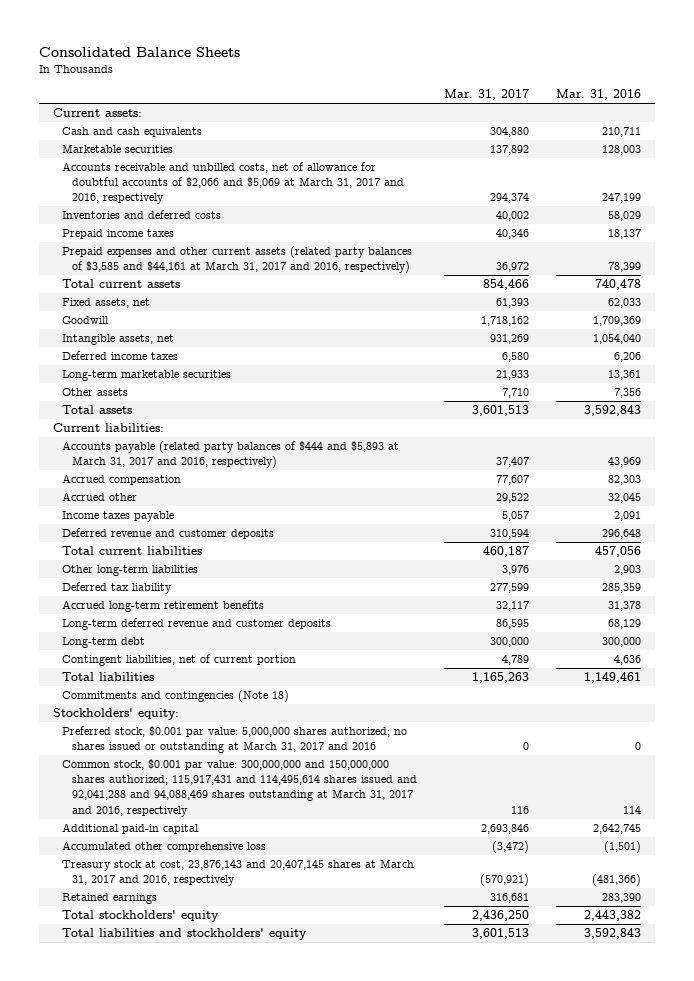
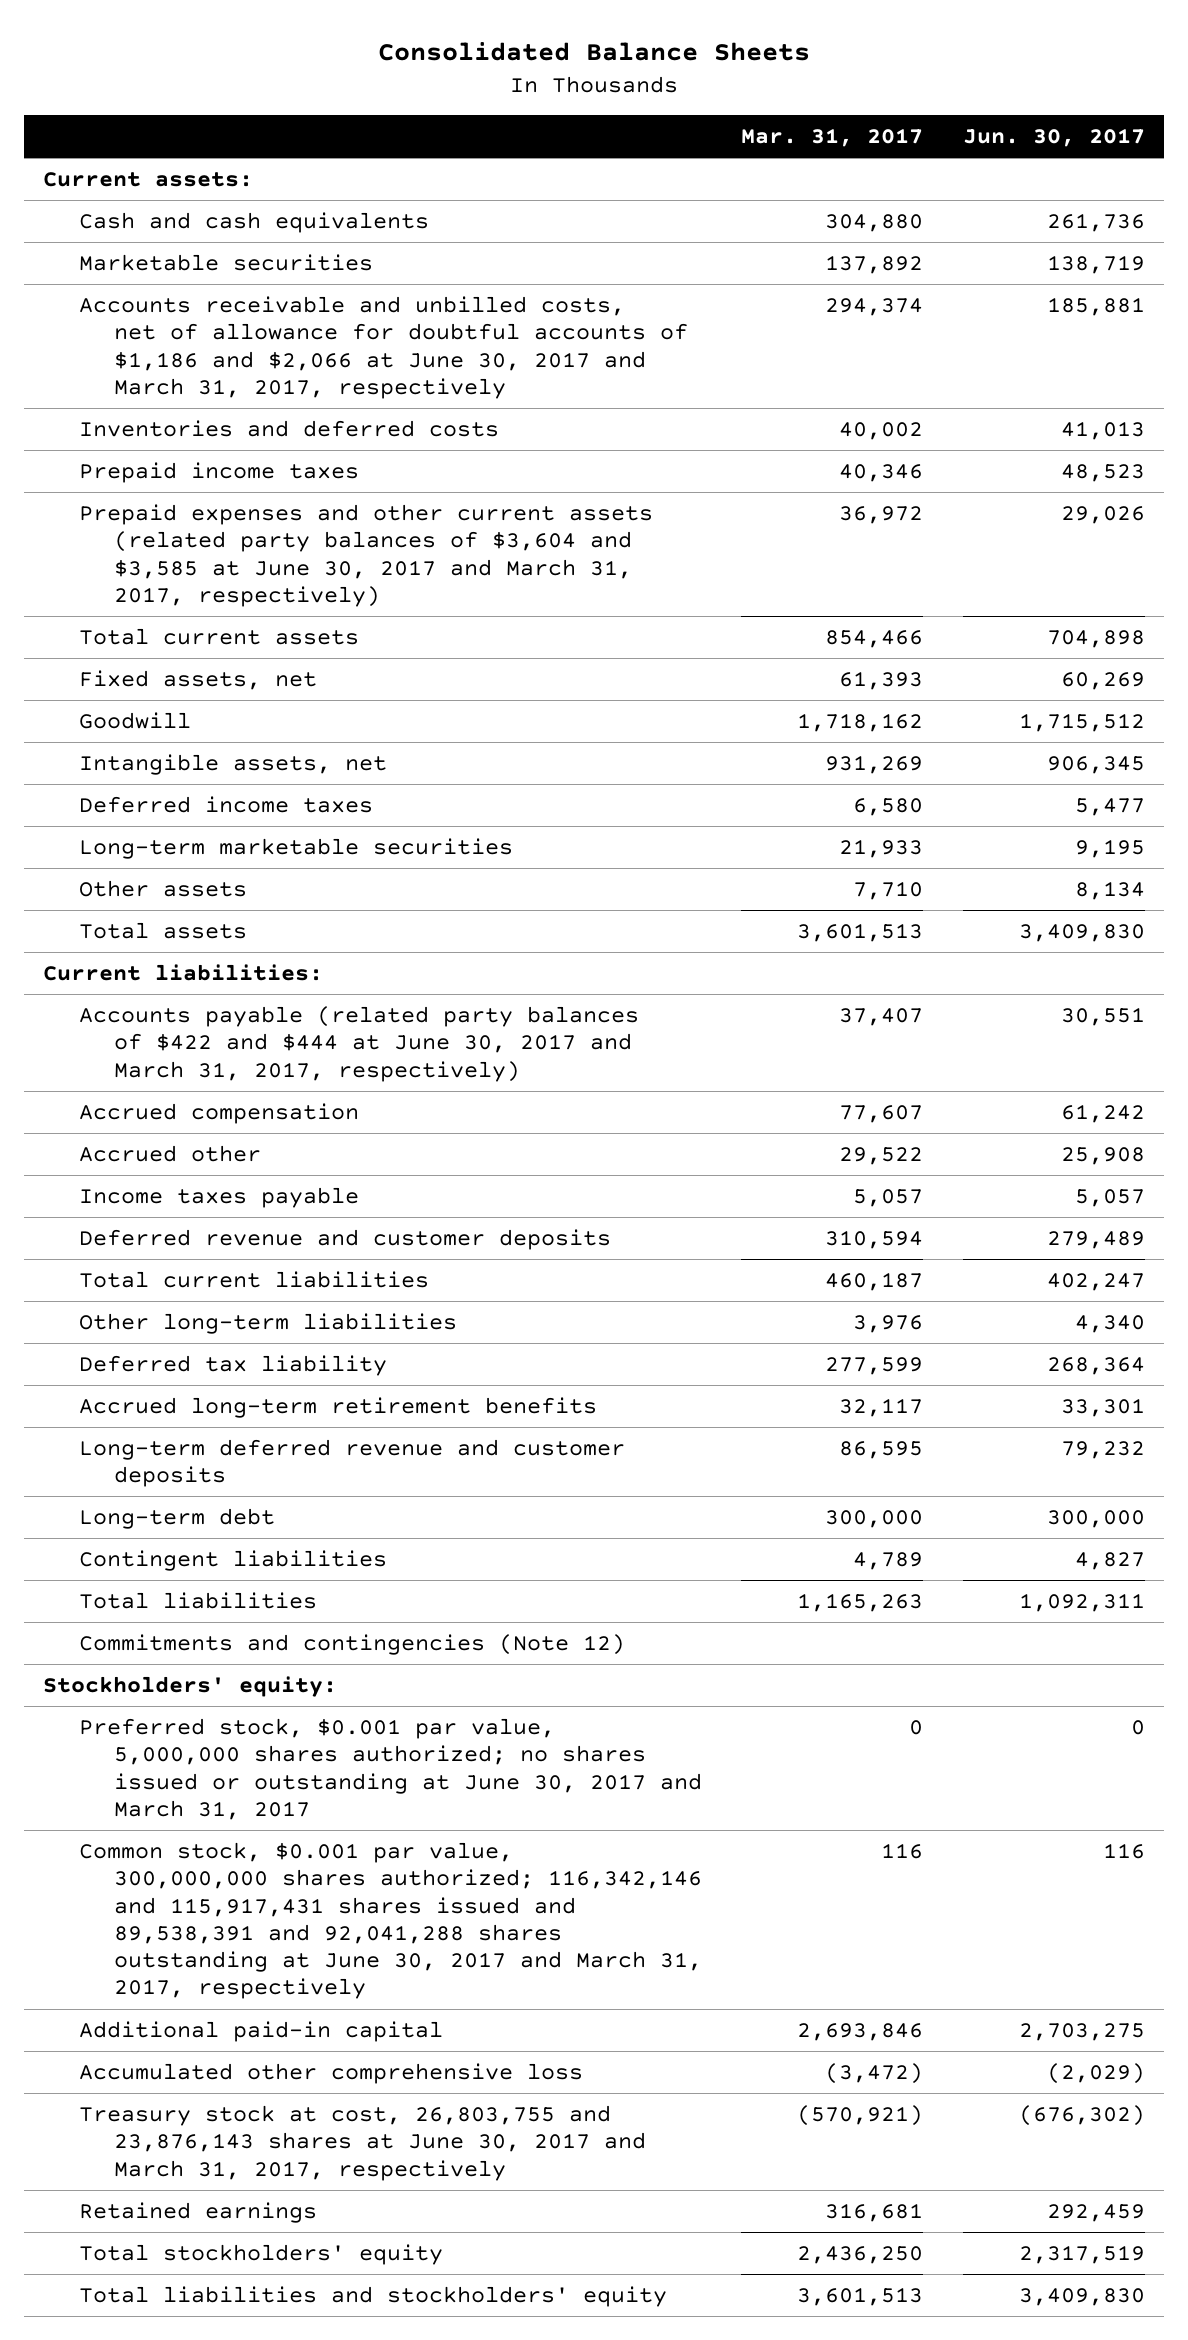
[556,89,642,101] Mar. 31, 2016 -> none
none -> [962,128,1145,148] Jun. 30, 2017
[62,162,404,205] Accounts receivable and unbilled costs, net of allowance for doubtful accounts of $2,066 and $5,069 at March 31, 2017 and 2016, respectively -> [78,295,688,399] Accounts receivable and unbilled costs, net of allowance for doubtful accounts of $1,186 and $2,066 at June 30, 2017 and March 31, 2017, respectively
[62,246,413,274] Prepaid expenses and other current assets (related party balances of $3,585 and $44,161 at March 31, 2017 and 2016, respectively) -> [78,503,653,607] Prepaid expenses and other current assets (related party balances of $3,604 and $3,585 at June 30, 2017 and March 31, 2017, respectively)
[62,441,400,469] Accounts payable (related party balances of $444 and $5,893 at March 31, 2017 and 2016, respectively) -> [78,1005,639,1082] Accounts payable (related party balances of $422 and $444 at June 30, 2017 and March 31, 2017, respectively)
[62,654,297,667] Contingent liabilities, net of current portion -> [78,1549,387,1571] Contingent liabilities
[62,690,290,703] Commitments and contingencies (Note 18) -> [78,1633,625,1655] Commitments and contingencies (Note 12)
[62,726,408,754] Preferred stock, $0.001 par value: 5,000,000 shares authorized; no shares issued or outstanding at March 31, 2017 and 2016 -> [78,1717,702,1820] Preferred stock, $0.001 par value, 5,000,000 shares authorized; no shares issued or outstanding at June 30, 2017 and March 31, 2017
[62,759,417,817] Common stock, $0.001 par value: 300,000,000 and 150,000,000 shares authorized; 115,917,431 and 114,495,614 shares issued and 92,041,288 and 94,088,469 shares outstanding at March 31, 2017 and 2016, respectively -> [78,1841,702,2000] Common stock, $0.001 par value, 300,000,000 shares authorized; 116,342,146 and 115,917,431 shares issued and 89,538,391 and 92,041,288 shares outstanding at June 30, 2017 and March 31, 2017, respectively
[62,859,415,887] Treasury stock at cost, 23,876,143 and 20,407,145 shares at March 31, 2017 and 2016, respectively -> [78,2104,646,2181] Treasury stock at cost, 26,803,755 and 23,876,143 shares at June 30, 2017 and March 31, 2017, respectively

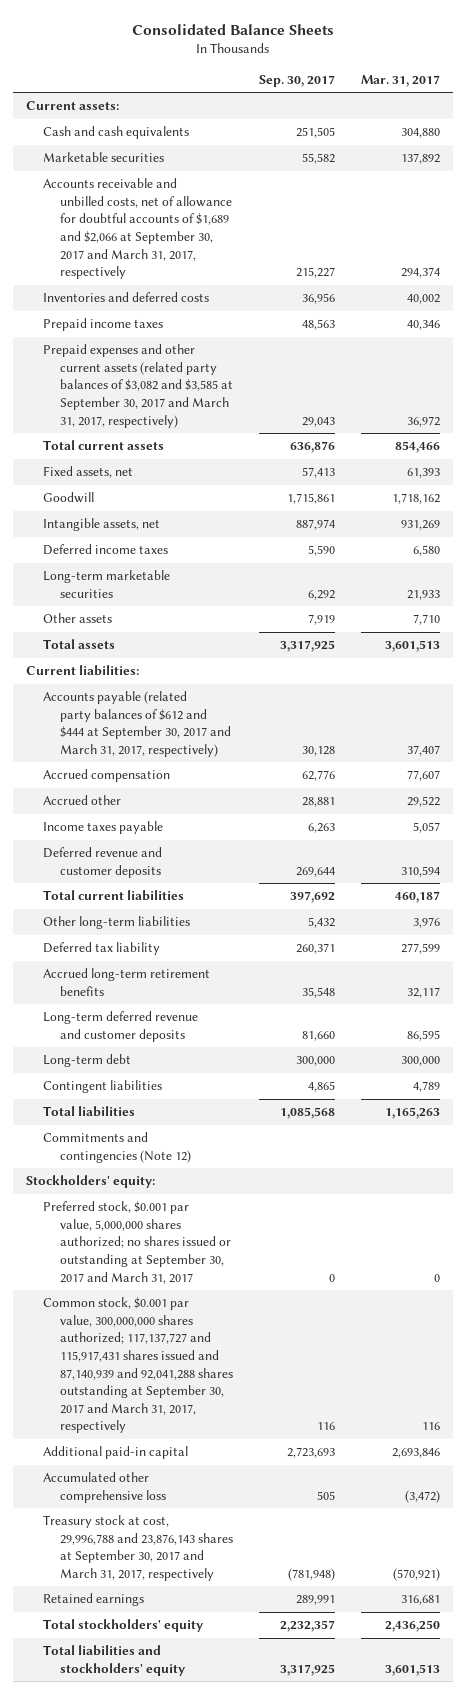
[962,128,1145,148] Jun. 30, 2017 -> none
none -> [259,75,336,88] Sep. 30, 2017
[78,295,688,399] Accounts receivable and unbilled costs, net of allowance for doubtful accounts of $1,186 and $2,066 at June 30, 2017 and March 31, 2017, respectively -> [43,178,233,280] Accounts receivable and unbilled costs, net of allowance for doubtful accounts of $1,689 and $2,066 at September 30, 2017 and March 31, 2017, respectively
[78,503,653,607] Prepaid expenses and other current assets (related party balances of $3,604 and $3,585 at June 30, 2017 and March 31, 2017, respectively) -> [43,344,234,428] Prepaid expenses and other current assets (related party balances of $3,082 and $3,585 at September 30, 2017 and March 31, 2017, respectively)
[78,1005,639,1082] Accounts payable (related party balances of $422 and $444 at June 30, 2017 and March 31, 2017, respectively) -> [43,691,232,757] Accounts payable (related party balances of $612 and $444 at September 30, 2017 and March 31, 2017, respectively)
[78,1717,702,1820] Preferred stock, $0.001 par value, 5,000,000 shares authorized; no shares issued or outstanding at June 30, 2017 and March 31, 2017 -> [43,1201,232,1284] Preferred stock, $0.001 par value, 5,000,000 shares authorized; no shares issued or outstanding at September 30, 2017 and March 31, 2017
[78,1841,702,2000] Common stock, $0.001 par value, 300,000,000 shares authorized; 116,342,146 and 115,917,431 shares issued and 89,538,391 and 92,041,288 shares outstanding at June 30, 2017 and March 31, 2017, respectively -> [43,1297,234,1434] Common stock, $0.001 par value, 300,000,000 shares authorized; 117,137,727 and 115,917,431 shares issued and 87,140,939 and 92,041,288 shares outstanding at September 30, 2017 and March 31, 2017, respectively
[78,2104,646,2181] Treasury stock at cost, 26,803,755 and 23,876,143 shares at June 30, 2017 and March 31, 2017, respectively -> [43,1515,234,1581] Treasury stock at cost, 29,996,788 and 23,876,143 shares at September 30, 2017 and March 31, 2017, respectively

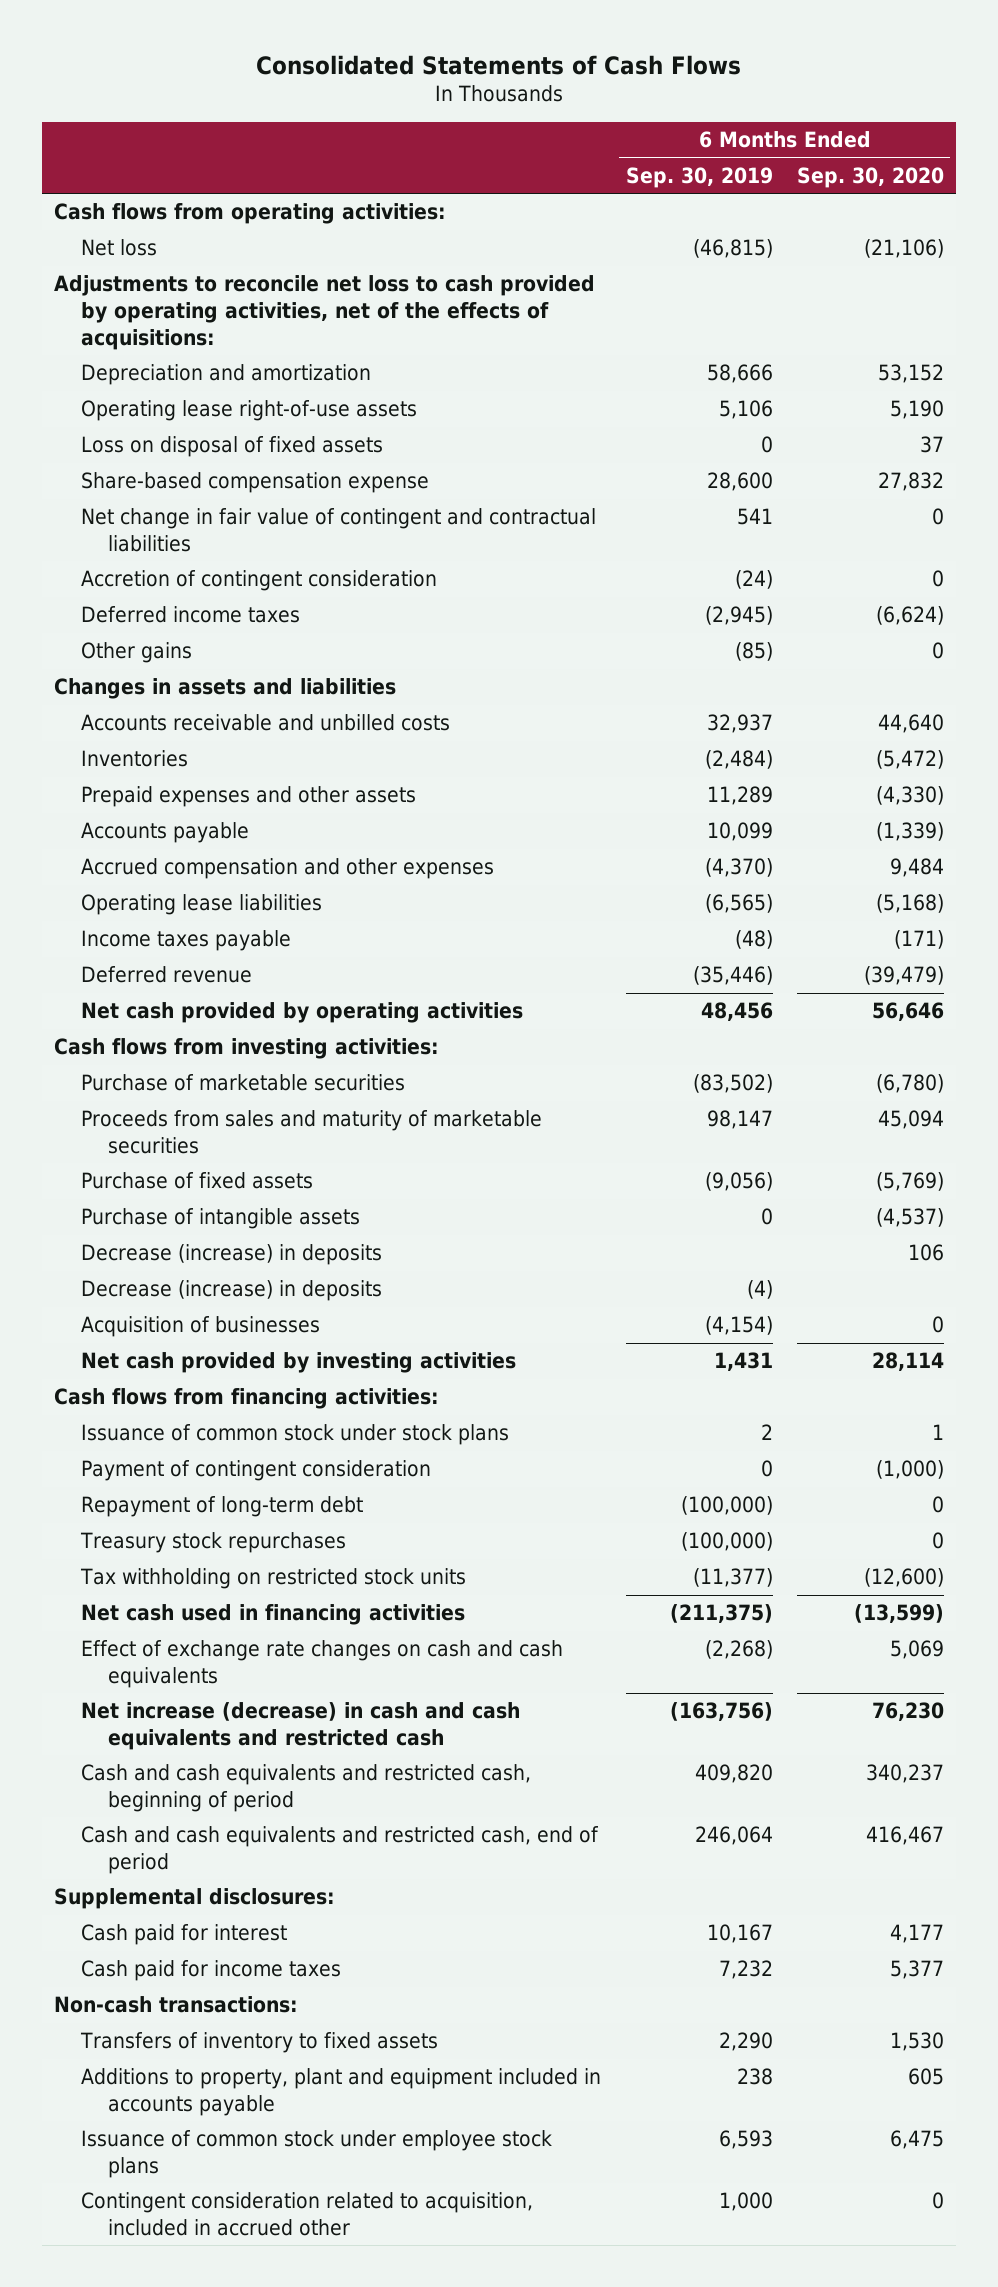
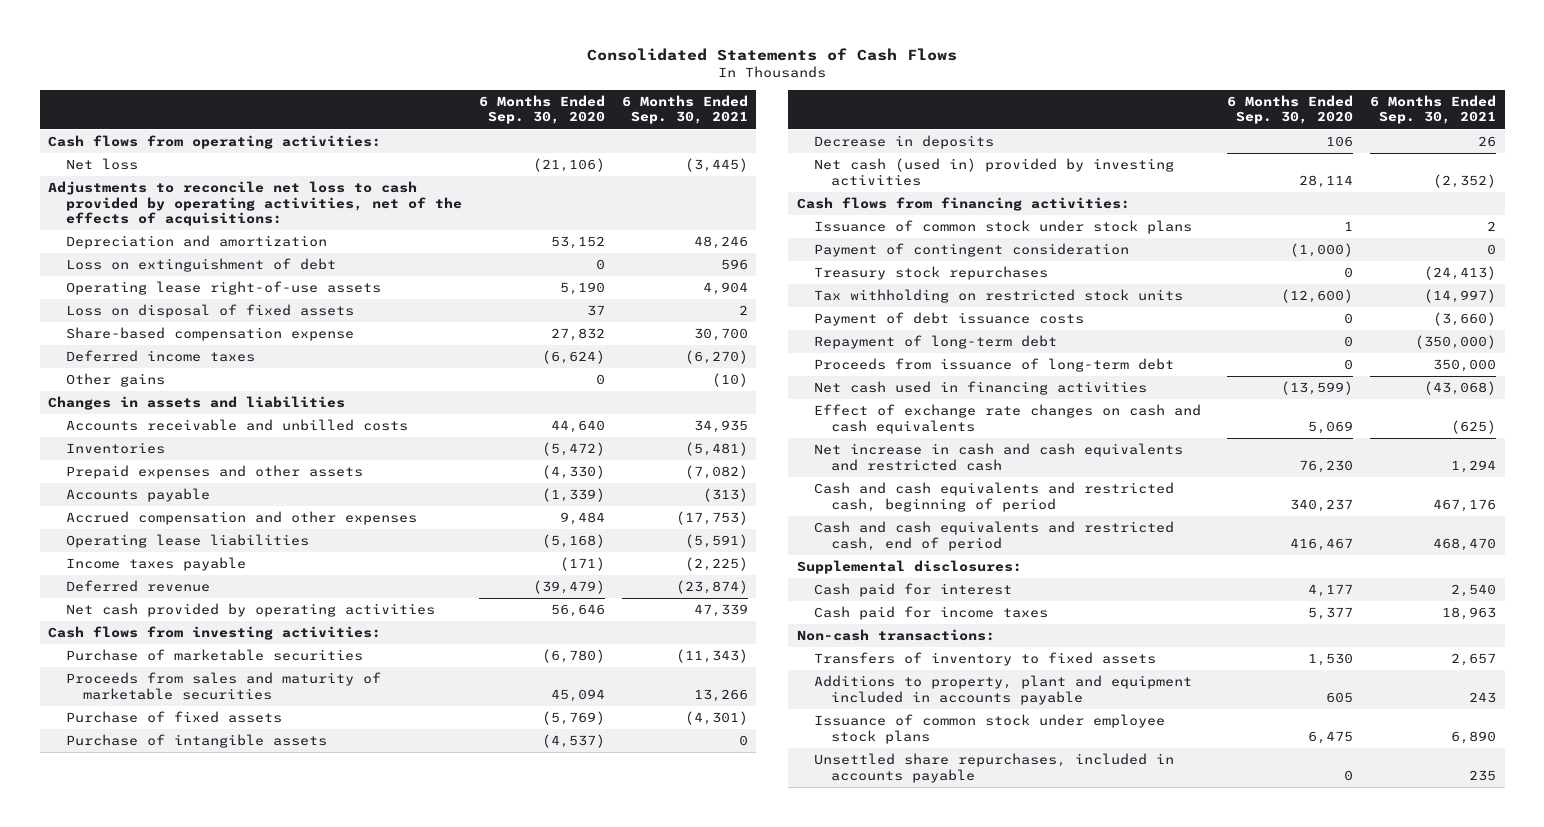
[625,166,773,188] Sep. 30, 2019 -> none
none -> [621,94,748,125] 6 Months Ended Sep. 30, 2021
none -> [65,258,336,273] Loss on extinguishment of debt
[81,508,597,552] Net change in fair value of contingent and contractual liabilities -> none
[81,570,438,592] Accretion of contingent consideration -> none
[81,1280,383,1302] Decrease (increase) in deposits -> none
[81,1316,321,1338] Acquisition of businesses -> none
[81,1244,383,1266] Decrease (increase) in deposits -> [814,135,995,150] Decrease in deposits
[81,1352,517,1374] Net cash provided by investing activities -> [814,158,1175,186] Net cash (used in) provided by investing activities
none -> [814,312,1085,327] Payment of debt issuance costs
[81,1496,364,1518] Repayment of long-term debt -> [814,335,1058,350] Repayment of long-term debt
none -> [814,358,1175,373] Proceeds from issuance of long-term debt
[81,1702,521,1750] Net increase (decrease) in cash and cash equivalents and restricted cash -> [814,443,1184,471] Net increase in cash and cash equivalents and restricted cash
[81,2192,534,2236] Contingent consideration related to acquisition, included in accrued other -> none
none -> [814,753,1175,783] Unsettled share repurchases, included in accounts payable

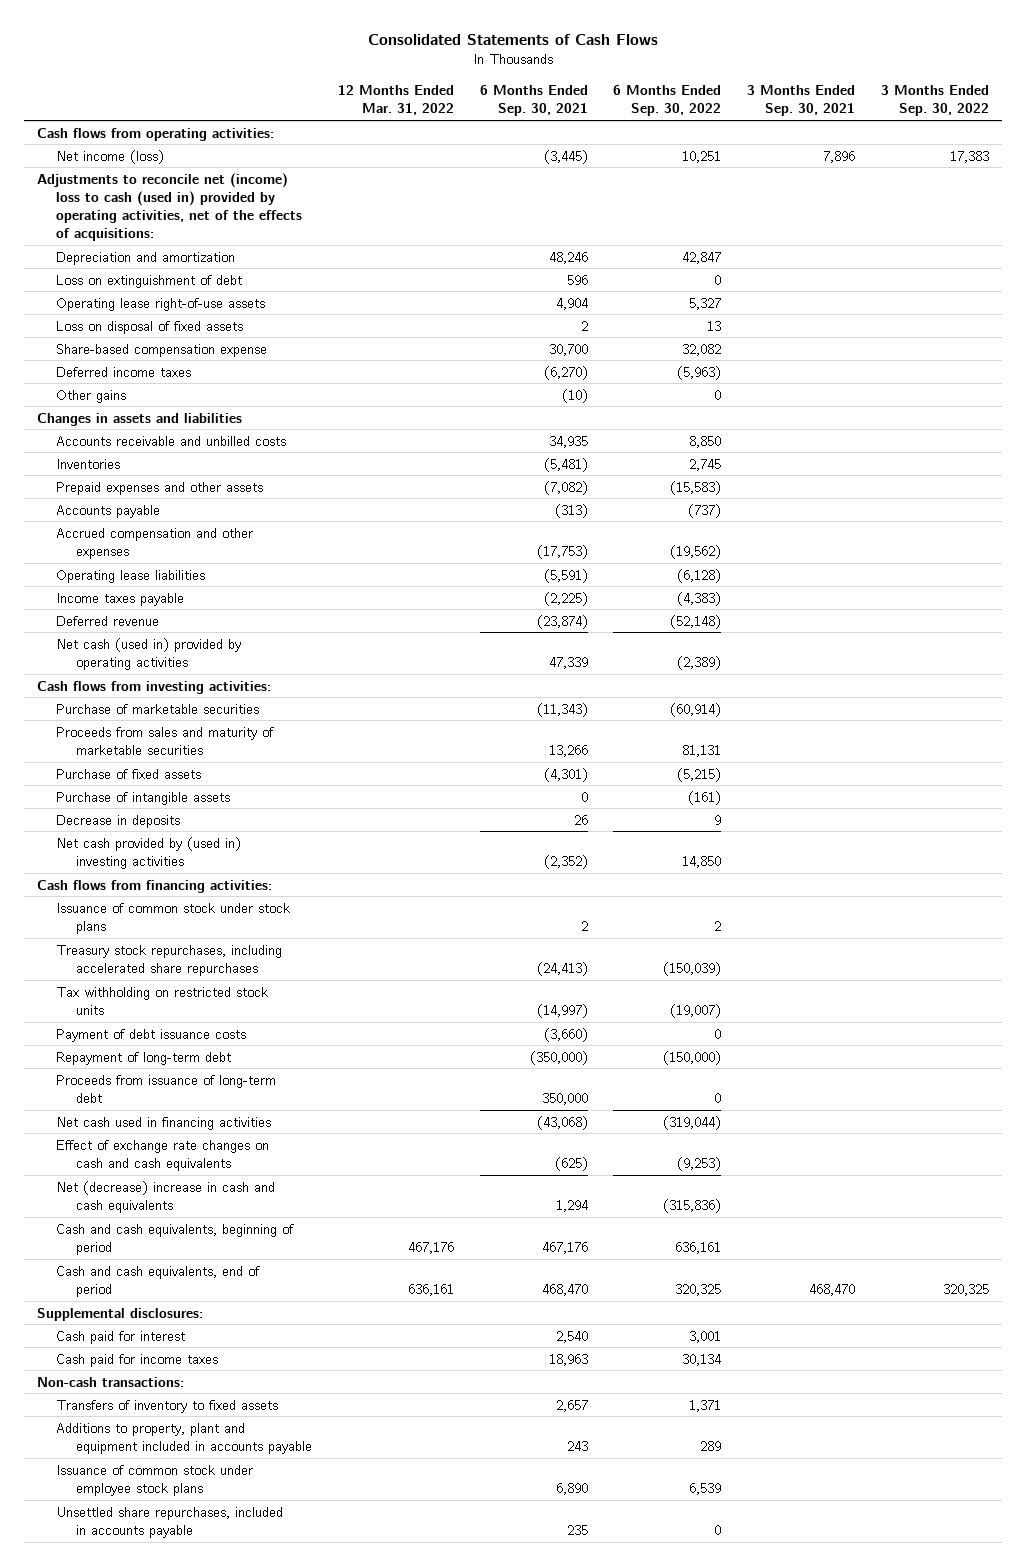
[478,94,605,125] 6 Months Ended Sep. 30, 2020 -> none
none -> [337,85,454,116] 12 Months Ended Mar. 31, 2022
none -> [613,85,722,117] 6 Months Ended Sep. 30, 2022
none -> [746,85,855,117] 3 Months Ended Sep. 30, 2021
none -> [880,85,989,117] 3 Months Ended Sep. 30, 2022
[65,158,138,171] Net loss -> [56,149,165,164] Net income (loss)
[48,181,462,227] Adjustments to reconcile net loss to cash provided by operating activities, net of the effects of acquisitions: -> [36,172,303,242] Adjustments to reconcile net (income) loss to cash (used in) provided by operating activities, net of the effects of acquisitions:
[65,603,435,618] Net cash provided by operating activities -> [56,637,242,670] Net cash (used in) provided by operating activities
[814,158,1175,186] Net cash (used in) provided by investing activities -> [56,836,242,869] Net cash provided by (used in) investing activities
[814,243,1130,258] Payment of contingent consideration -> none
[814,266,1049,281] Treasury stock repurchases -> [56,944,283,976] Treasury stock repurchases, including accelerated share repurchases
[814,443,1184,471] Net increase in cash and cash equivalents and restricted cash -> [56,1180,276,1213] Net (decrease) increase in cash and cash equivalents
[814,482,1175,512] Cash and cash equivalents and restricted cash, beginning of period -> [56,1223,295,1255] Cash and cash equivalents, beginning of period
[814,521,1175,551] Cash and cash equivalents and restricted cash, end of period -> [56,1265,261,1297] Cash and cash equivalents, end of period

